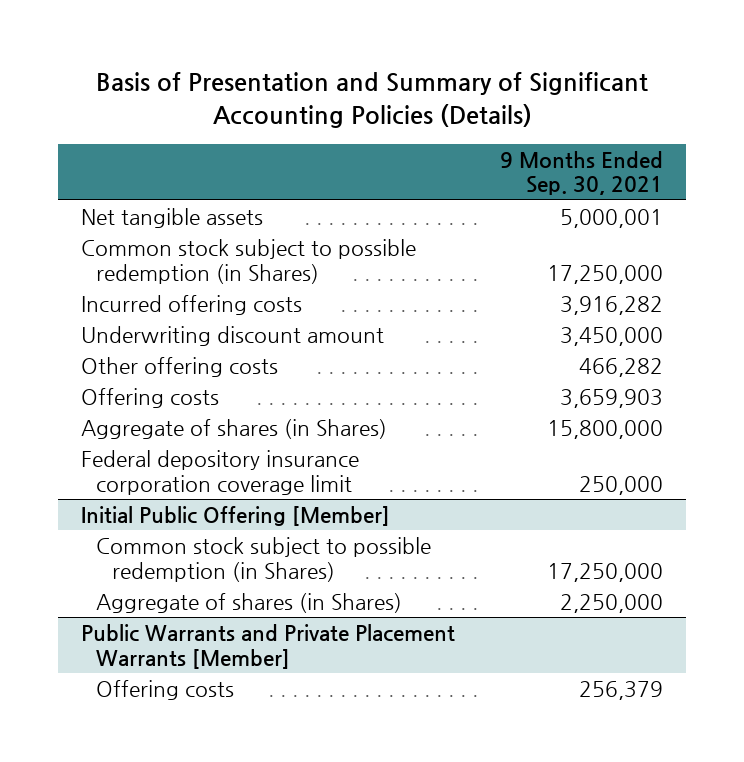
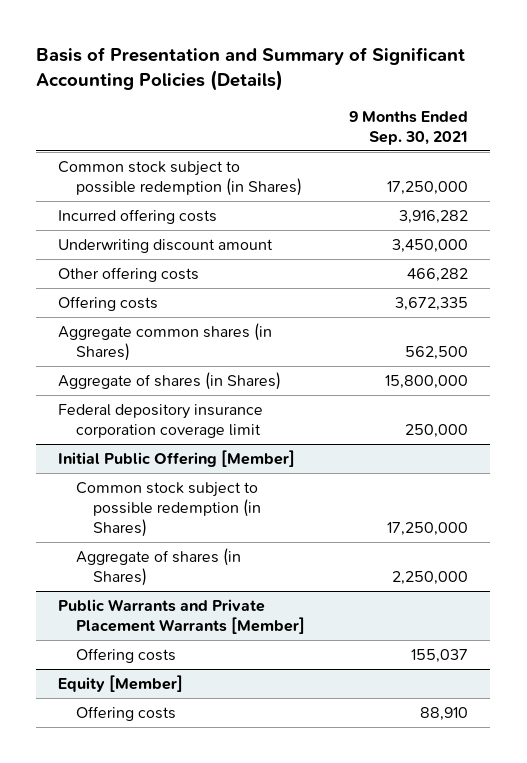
[80,207,263,228] Net tangible assets -> none
[560,388,664,408] 3,659,903 -> [395,296,469,311] 3,672,335
none -> [58,322,273,362] Aggregate common shares (in Shares)
[579,680,664,700] 256,379 -> [411,648,469,663] 155,037
none -> [58,674,184,692] Equity [Member]
none -> [75,705,176,721] Offering costs

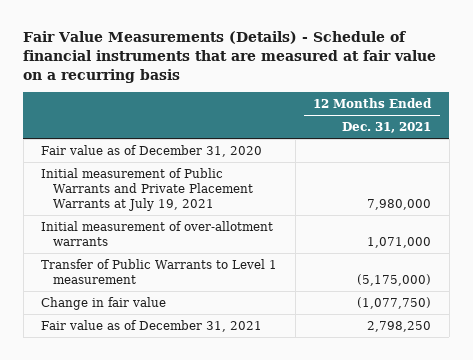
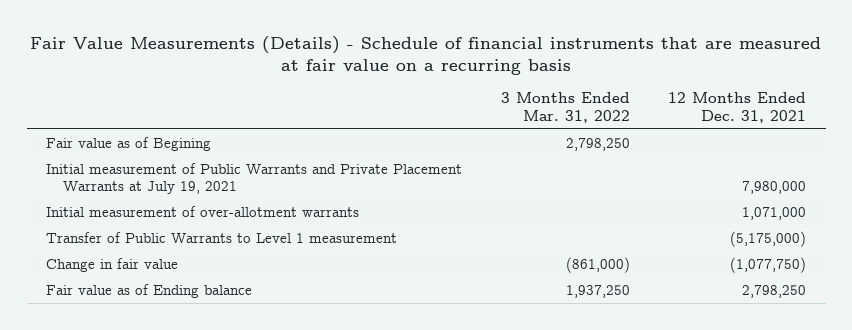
none -> [500,92,630,123] 3 Months Ended Mar. 31, 2022
[41,144,263,157] Fair value as of December 31, 2020 -> [45,136,211,151] Fair value as of Begining
[41,319,263,332] Fair value as of December 31, 2021 -> [45,283,252,298] Fair value as of Ending balance

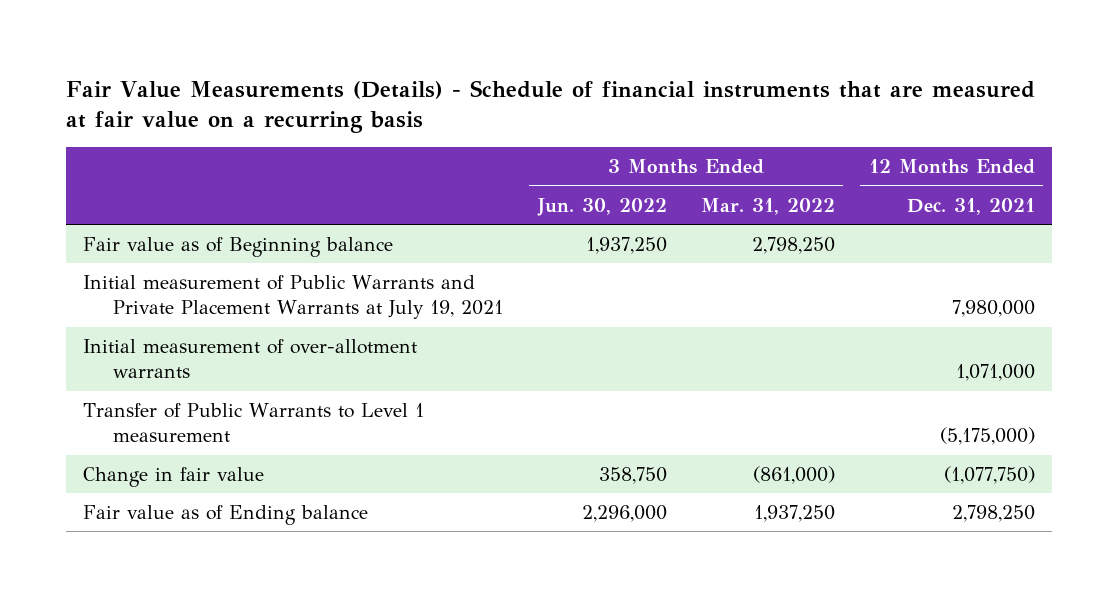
none -> [536,197,667,216] Jun. 30, 2022
[45,136,211,151] Fair value as of Begining -> [83,237,394,258] Fair value as of Beginning balance

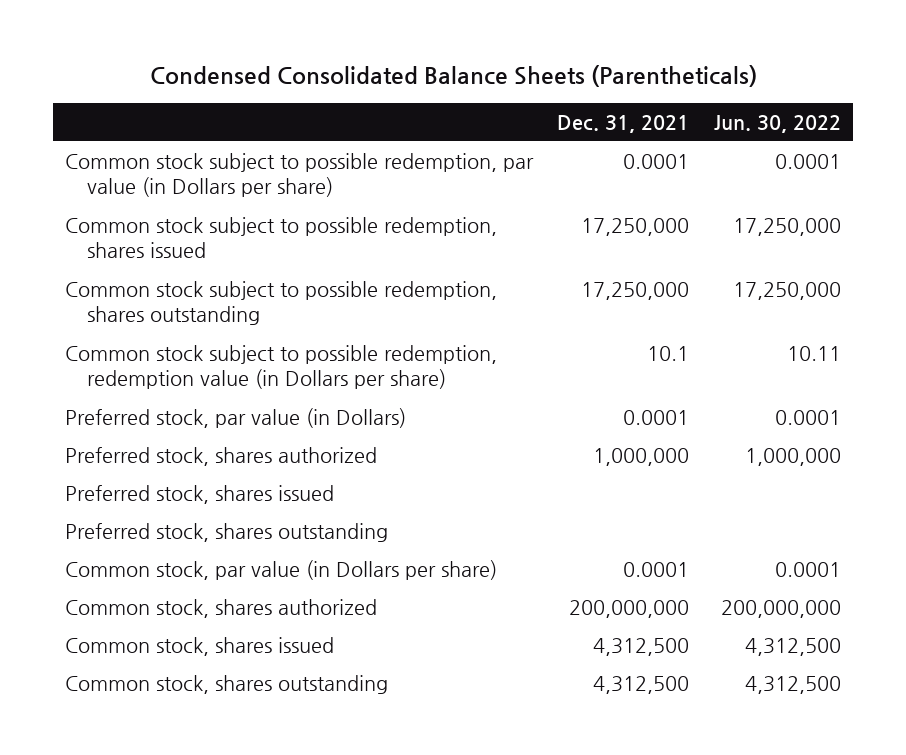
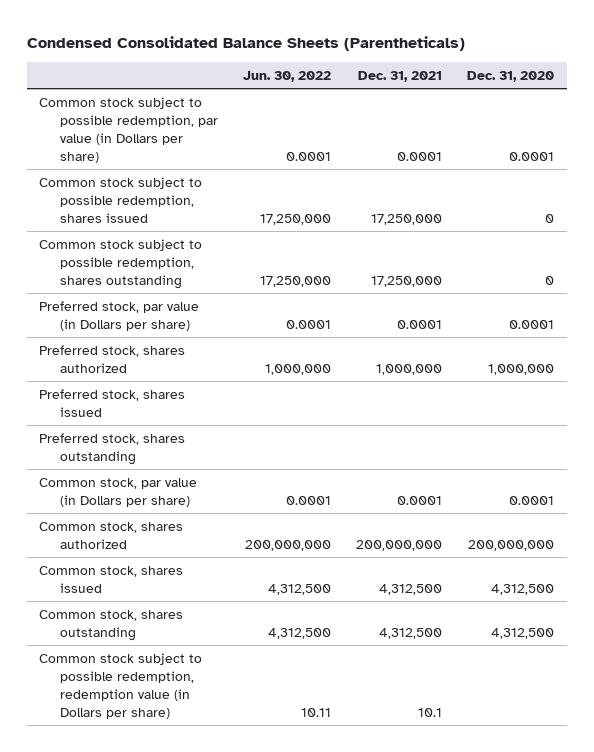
none -> [467,71,555,83] Dec. 31, 2020
[64,407,406,428] Preferred stock, par value (in Dollars) -> [39,300,200,331] Preferred stock, par value (in Dollars per share)
[64,344,497,390] Common stock subject to possible redemption, redemption value (in Dollars per share) -> [39,652,203,720] Common stock subject to possible redemption, redemption value (in Dollars per share)

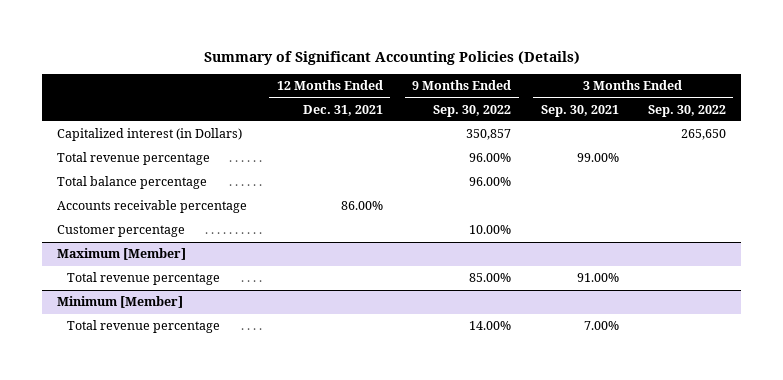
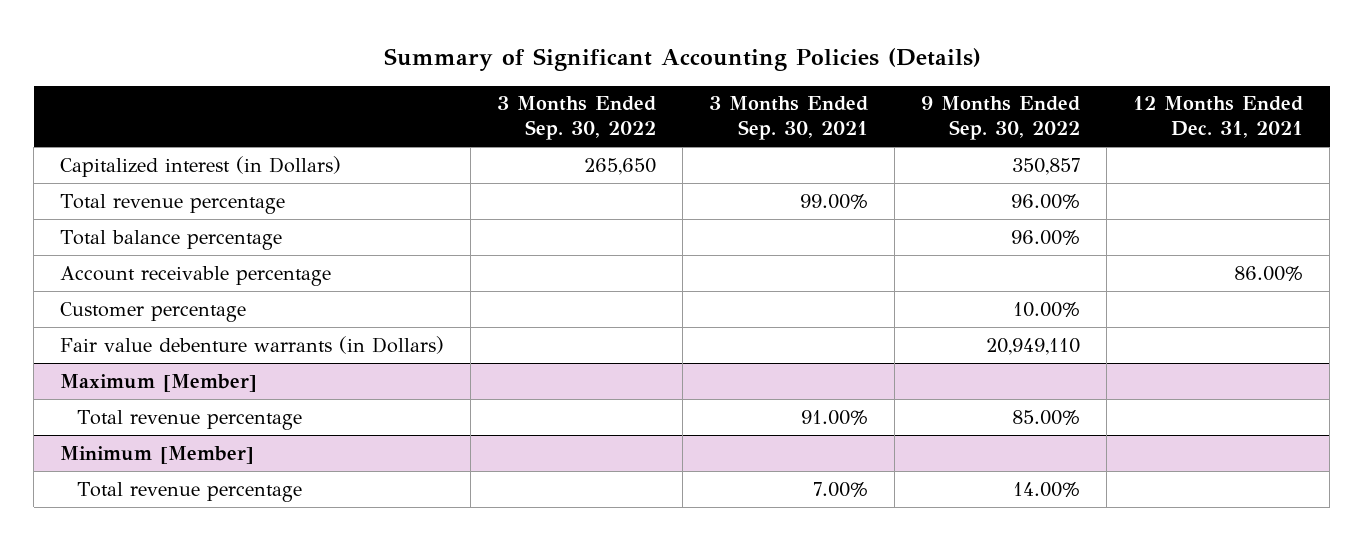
[57,200,248,214] Accounts receivable percentage -> [60,265,332,286] Account receivable percentage
none -> [60,335,445,354] Fair value debenture warrants (in Dollars)

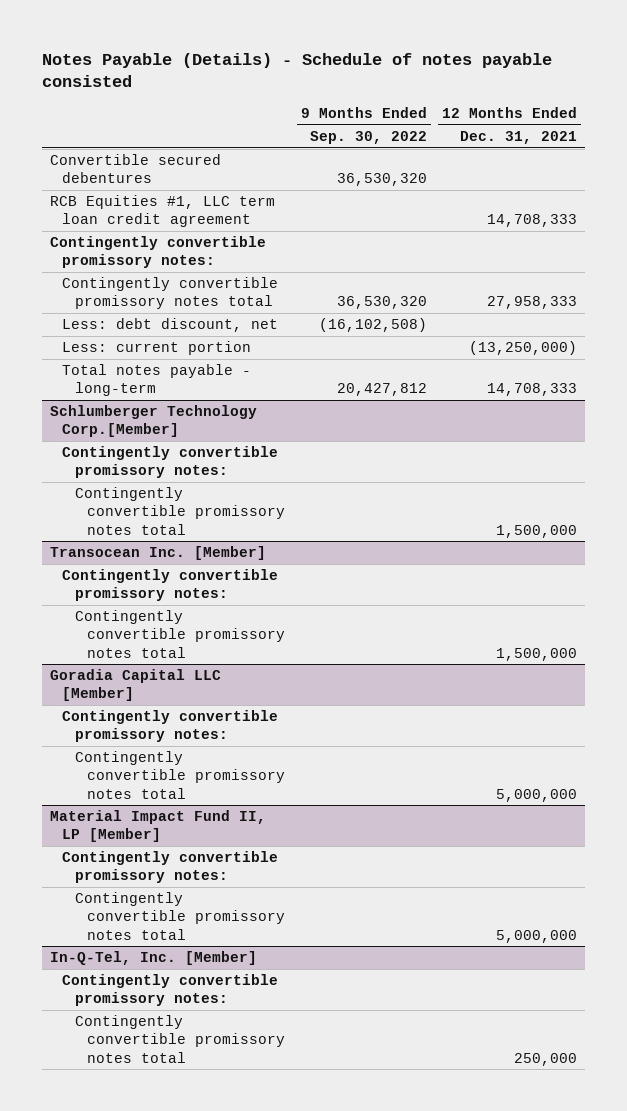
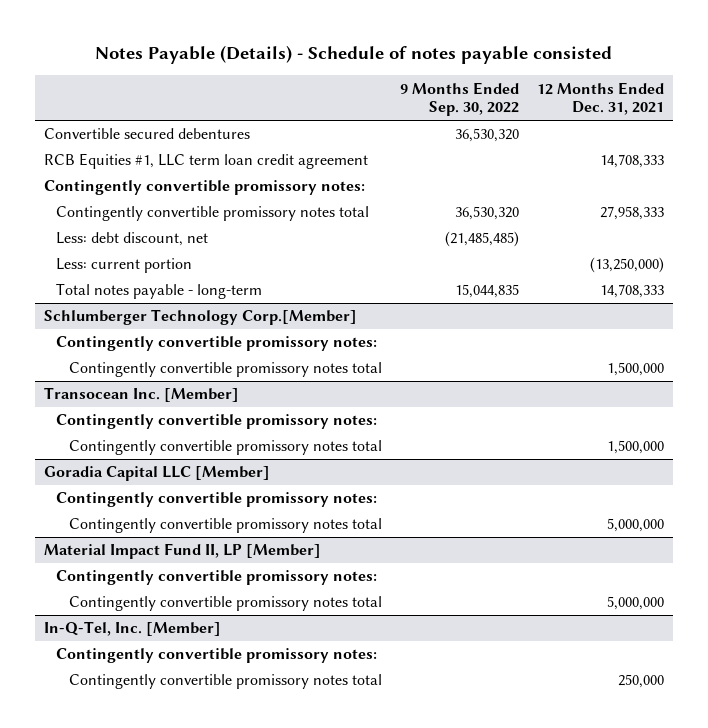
[318,318,427,333] (16,102,508) -> [445,231,520,248] (21,485,485)
[336,383,427,397] 20,427,812 -> [455,284,520,299] 15,044,835

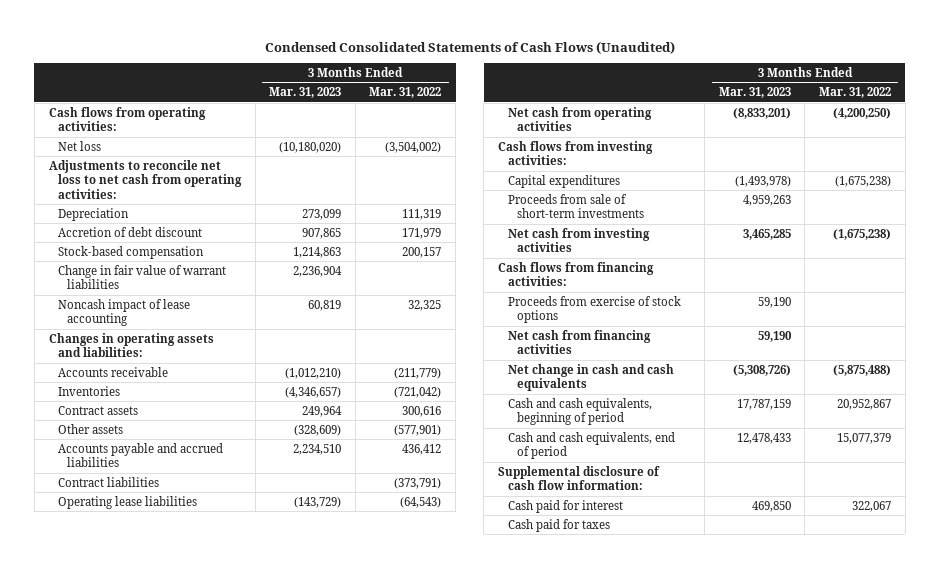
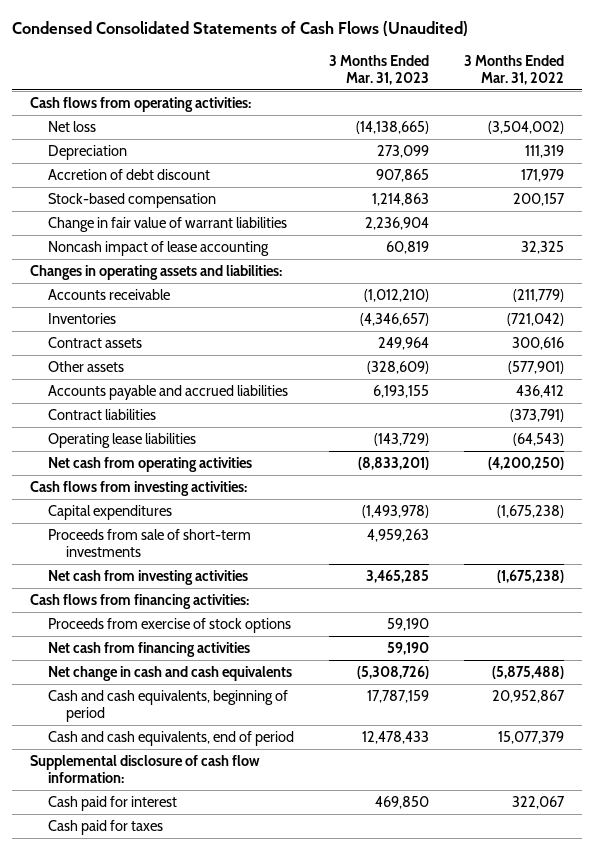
[48,159,242,200] Adjustments to reconcile net loss to net cash from operating activities: -> none
[279,141,342,153] (10,180,020) -> [355,120,429,134] (14,138,665)
[293,443,342,455] 2,234,510 -> [372,384,429,398] 6,193,155

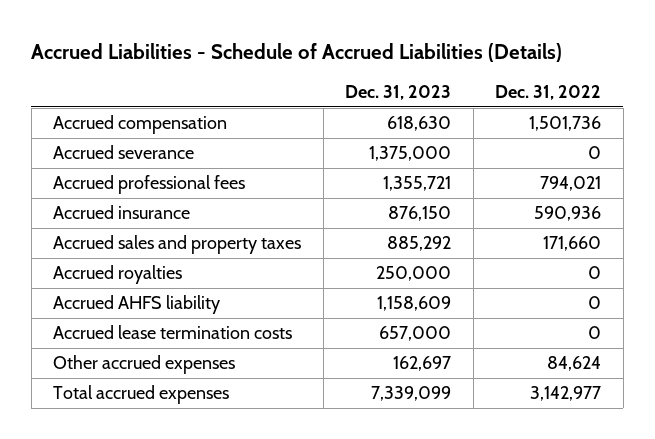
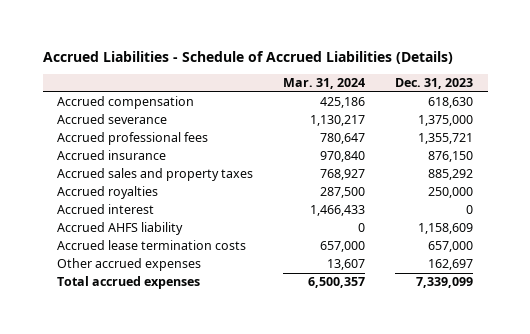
[495,84,602,100] Dec. 31, 2022 -> none
none -> [283,78,366,90] Mar. 31, 2024
none -> [57,204,155,215] Accrued interest

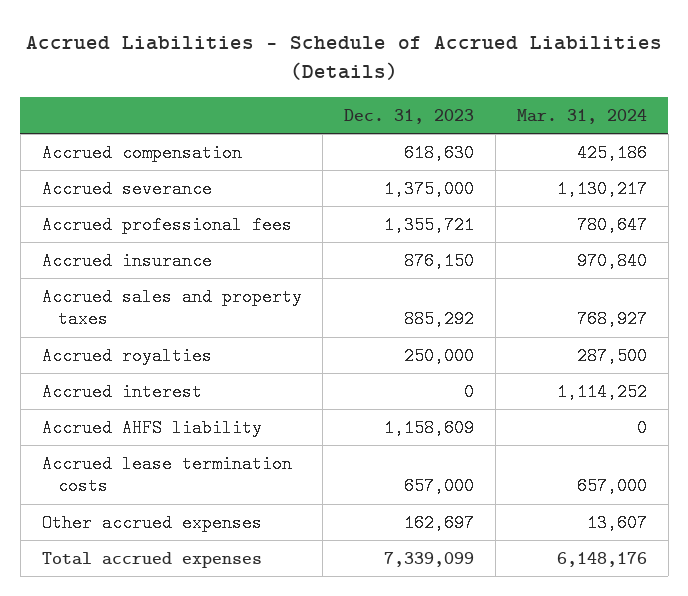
[310,205,366,217] 1,466,433 -> [556,382,647,401] 1,114,252
[308,277,366,289] 6,500,357 -> [556,551,647,567] 6,148,176

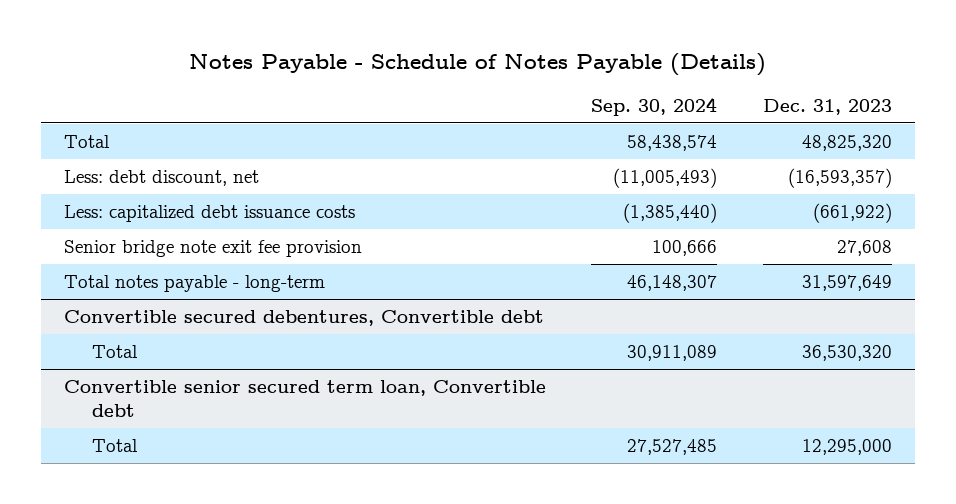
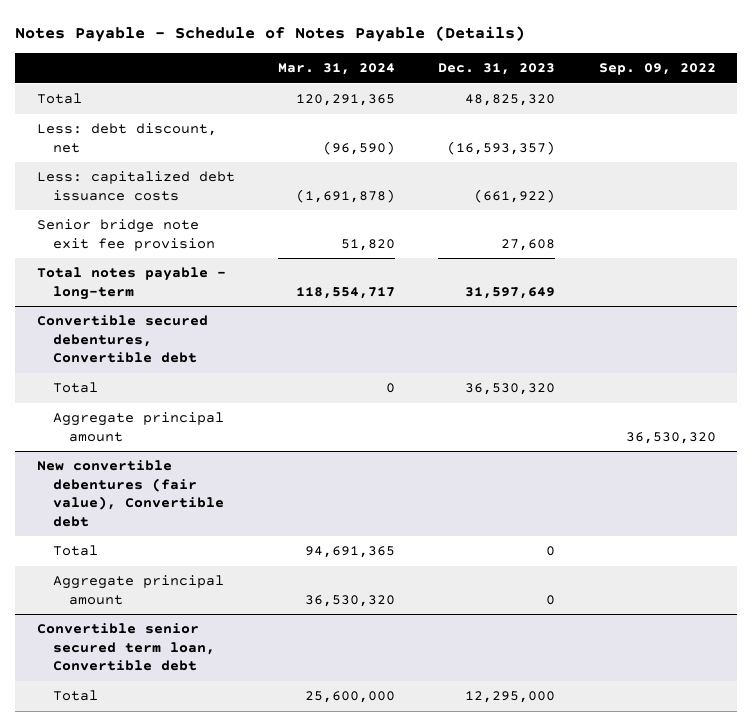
[591,96,718,116] Sep. 30, 2024 -> none
none -> [278,63,396,76] Mar. 31, 2024
none -> [598,63,716,76] Sep. 09, 2022
none -> [52,412,224,442] Aggregate principal amount
none -> [36,460,224,527] New convertible debentures (fair value), Convertible debt
none -> [52,545,98,557] Total
none -> [52,575,224,605] Aggregate principal amount

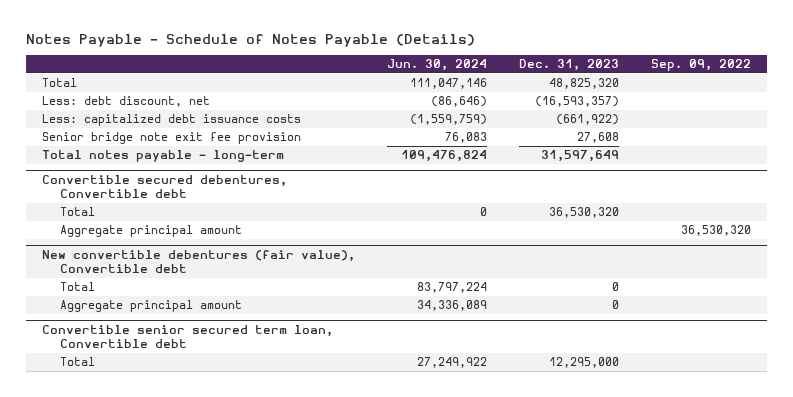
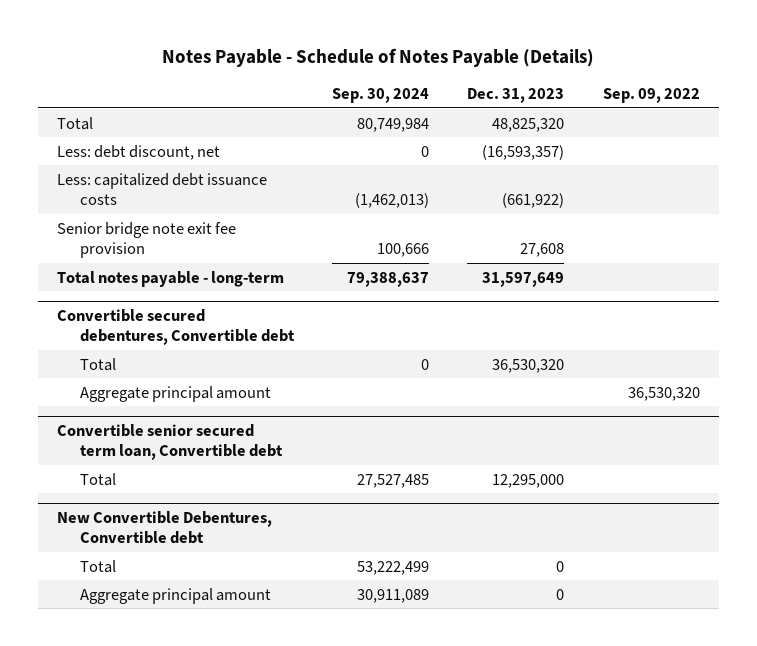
[387,59,488,72] Jun. 30, 2024 -> none
none -> [332,88,430,104] Sep. 30, 2024
[42,250,356,274] New convertible debentures (fair value), Convertible debt -> none
[60,282,96,292] Total -> none
[60,300,243,313] Aggregate principal amount -> none
none -> [56,510,272,544] New Convertible Debentures, Convertible debt
none -> [79,559,116,573] Total
none -> [79,587,271,604] Aggregate principal amount

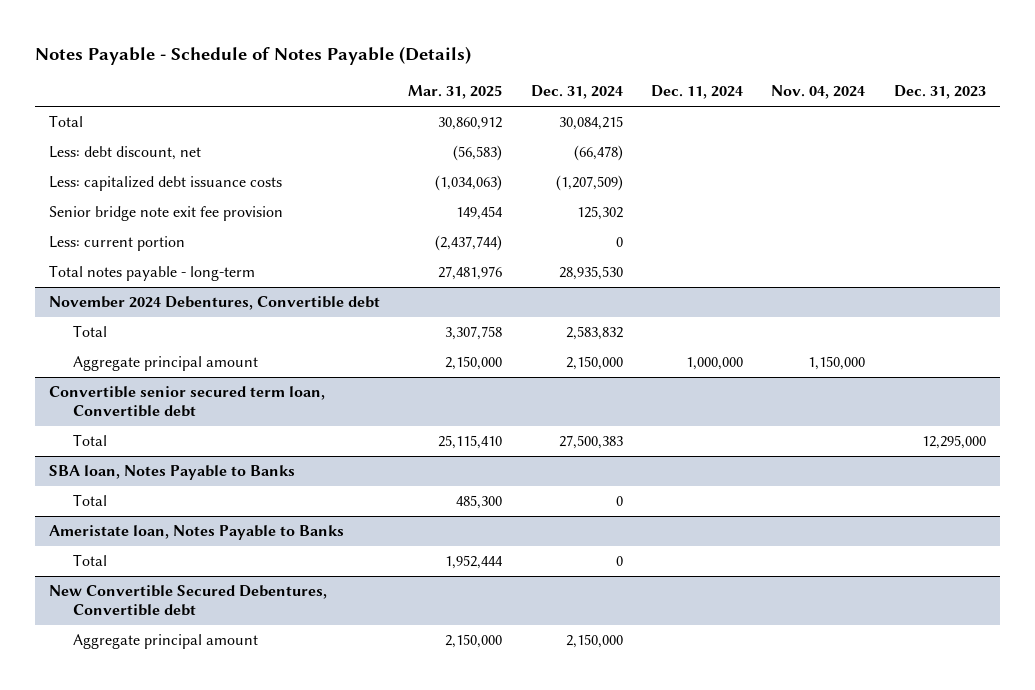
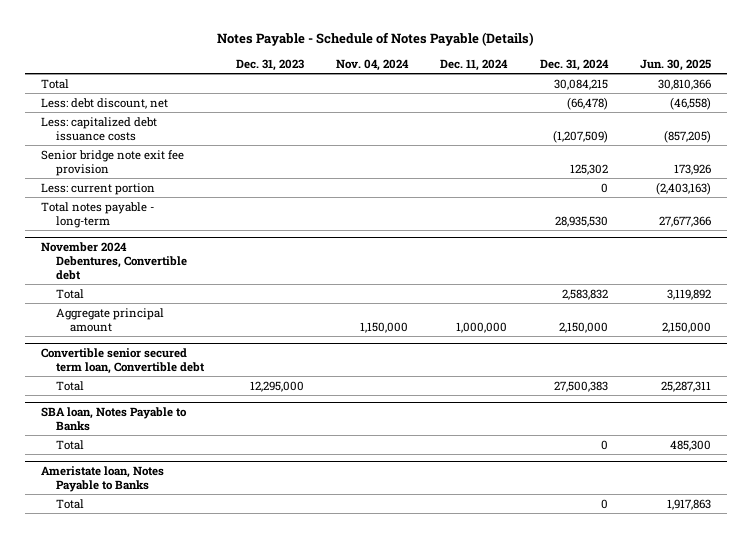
[408,85,503,100] Mar. 31, 2025 -> none
none -> [639,58,711,71] Jun. 30, 2025
[48,585,327,617] New Convertible Secured Debentures, Convertible debt -> none
[72,634,258,650] Aggregate principal amount -> none

